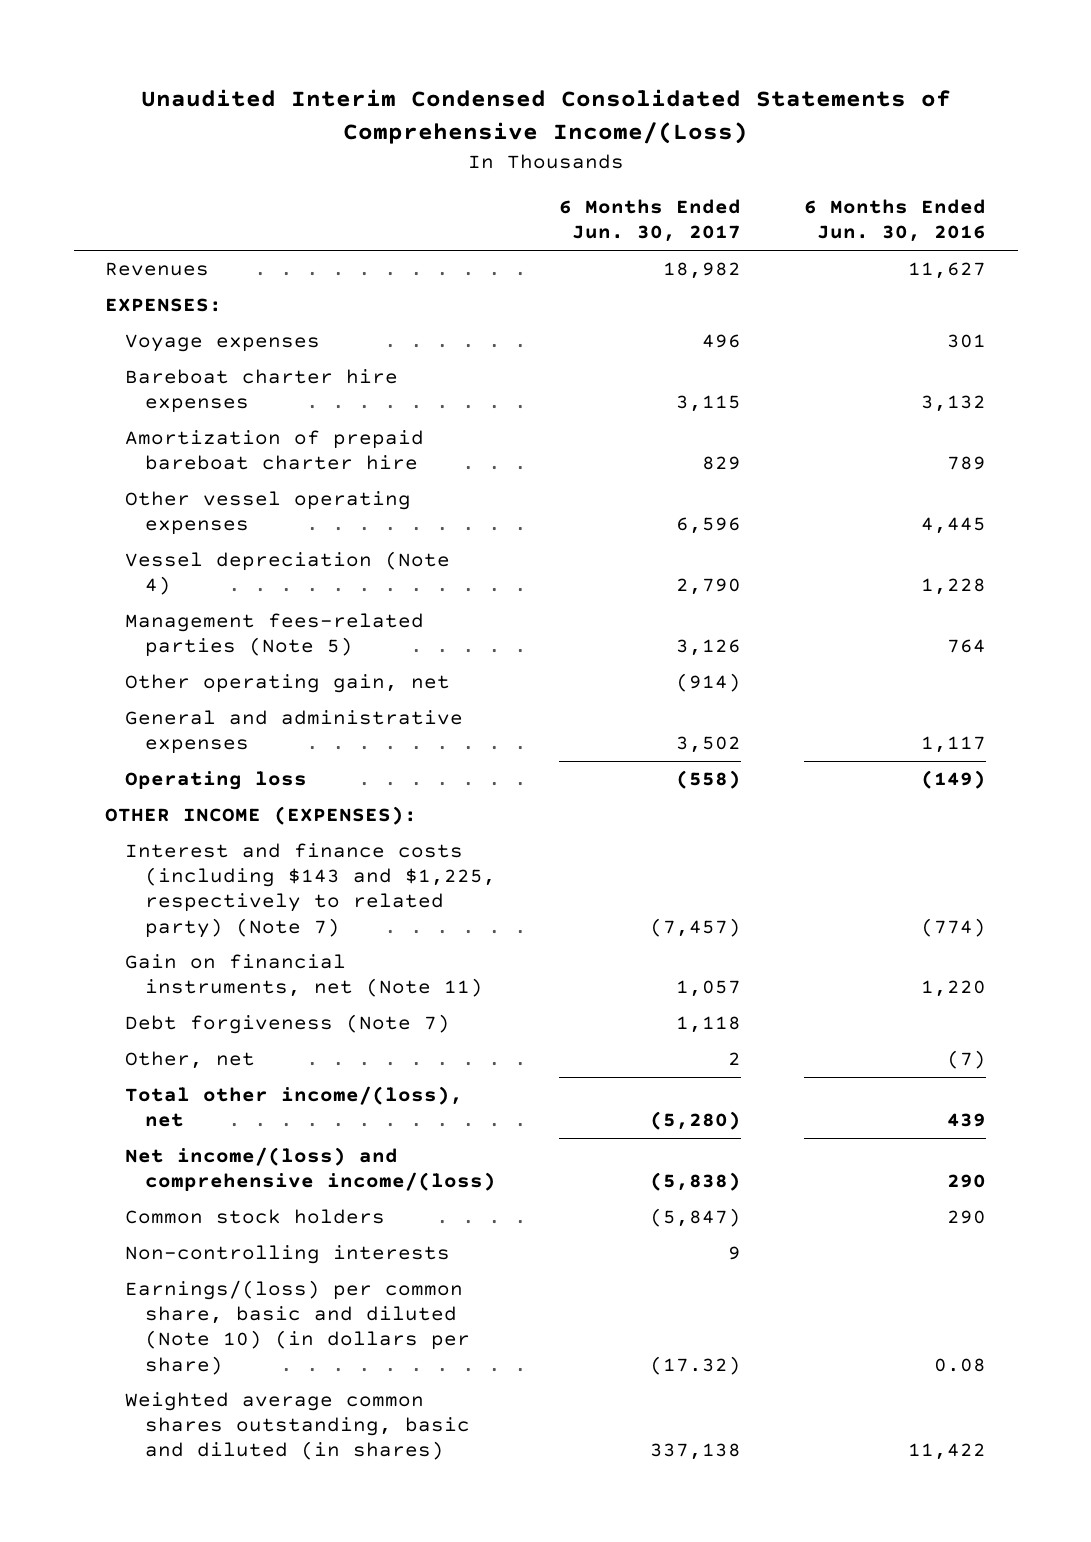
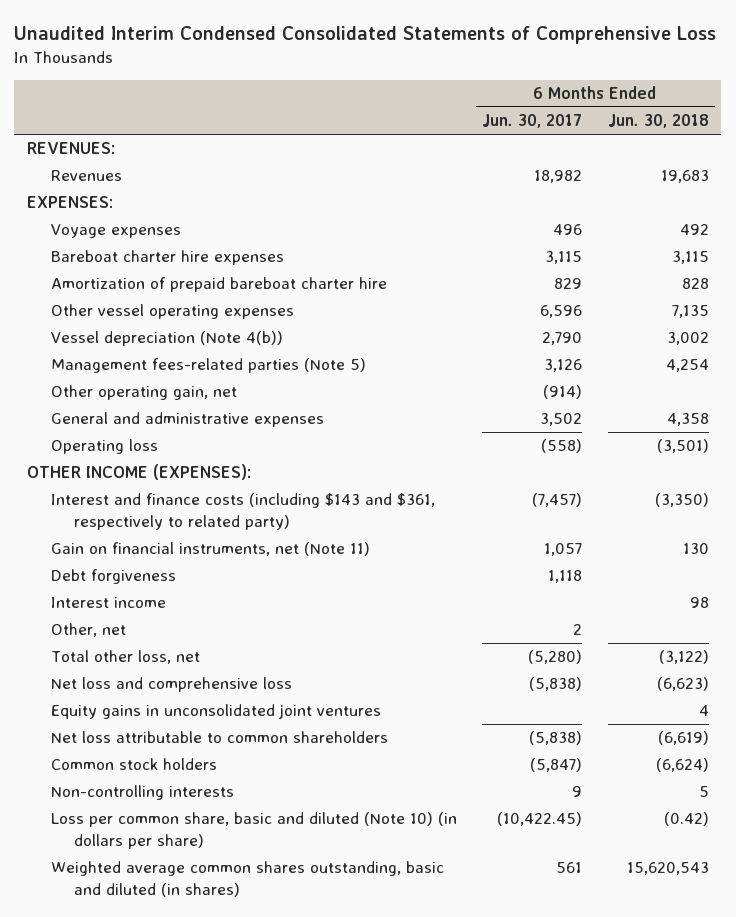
[140,89,951,145] Unaudited Interim Condensed Consolidated Statements of Comprehensive Income/(Loss) -> [14,26,717,45] Unaudited Interim Condensed Consolidated Statements of Comprehensive Loss
[804,199,987,243] 6 Months Ended Jun. 30, 2016 -> none
none -> [607,114,709,129] Jun. 30, 2018
none -> [26,142,115,155] REVENUES:
[124,551,450,596] Vessel depreciation (Note 4) -> [50,331,283,347] Vessel depreciation (Note 4(b))
[124,843,496,938] Interest and finance costs (including $143 and $1,225, respectively to related party) (Note 7) -> [50,493,435,530] Interest and finance costs (including $143 and $361, respectively to related party)
[124,1014,450,1035] Debt forgiveness (Note 7) -> [50,569,176,585] Debt forgiveness
none -> [50,597,166,609] Interest income
[124,1086,463,1128] Total other income/(loss), net -> [50,650,200,665] Total other loss, net
[124,1147,496,1192] Net income/(loss) and comprehensive income/(loss) -> [50,677,292,693] Net loss and comprehensive loss
none -> [50,704,381,720] Equity gains in unconsolidated joint ventures
none -> [50,731,388,744] Net loss attributable to common shareholders
[124,1280,470,1375] Earnings/(loss) per common share, basic and diluted (Note 10) (in dollars per share) -> [50,812,457,849] Loss per common share, basic and diluted (Note 10) (in dollars per share)
[649,1355,741,1375] (17.32) -> [497,812,583,827] (10,422.45)
[649,1443,741,1461] 337,138 -> [556,862,583,874] 561

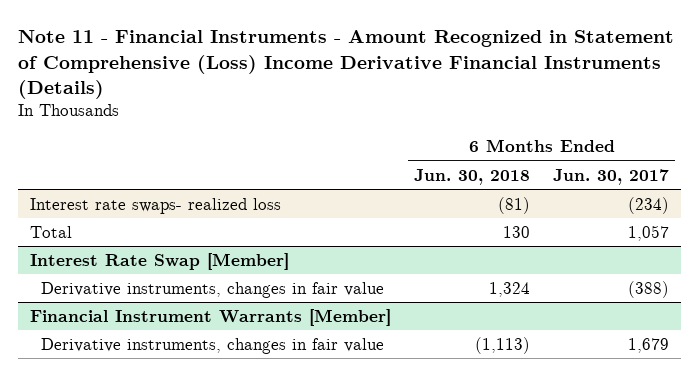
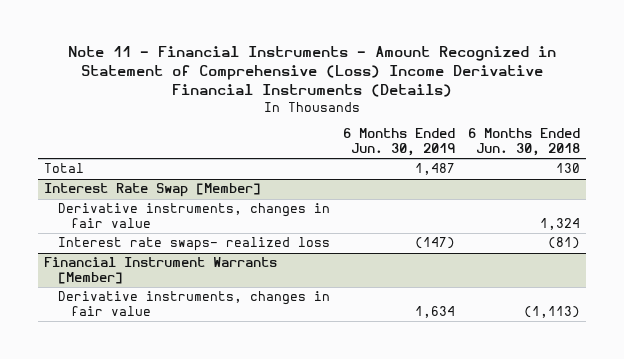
[553,168,670,185] Jun. 30, 2017 -> none
none -> [342,128,455,157] 6 Months Ended Jun. 30, 2019
[29,197,281,214] Interest rate swaps- realized loss -> none
none -> [57,237,330,252] Interest rate swaps- realized loss

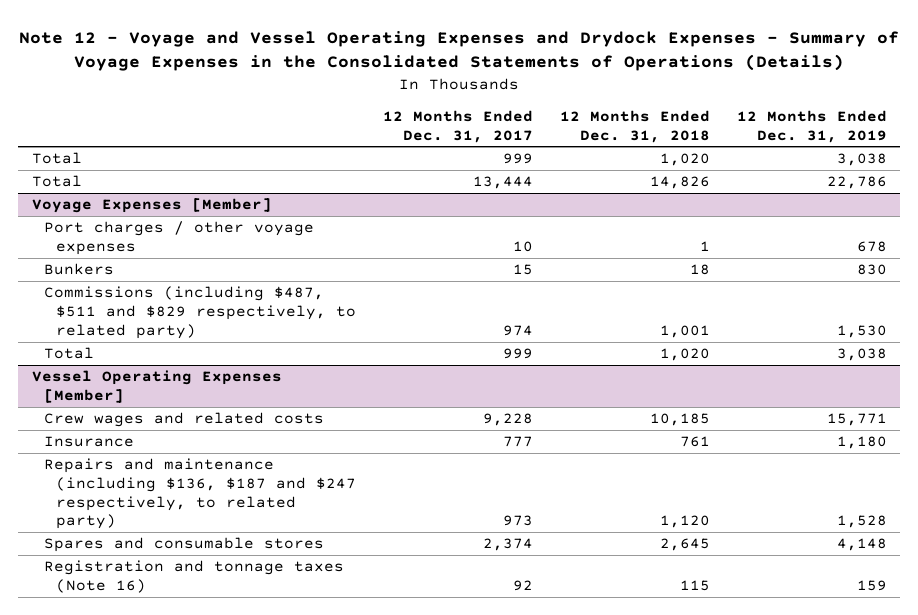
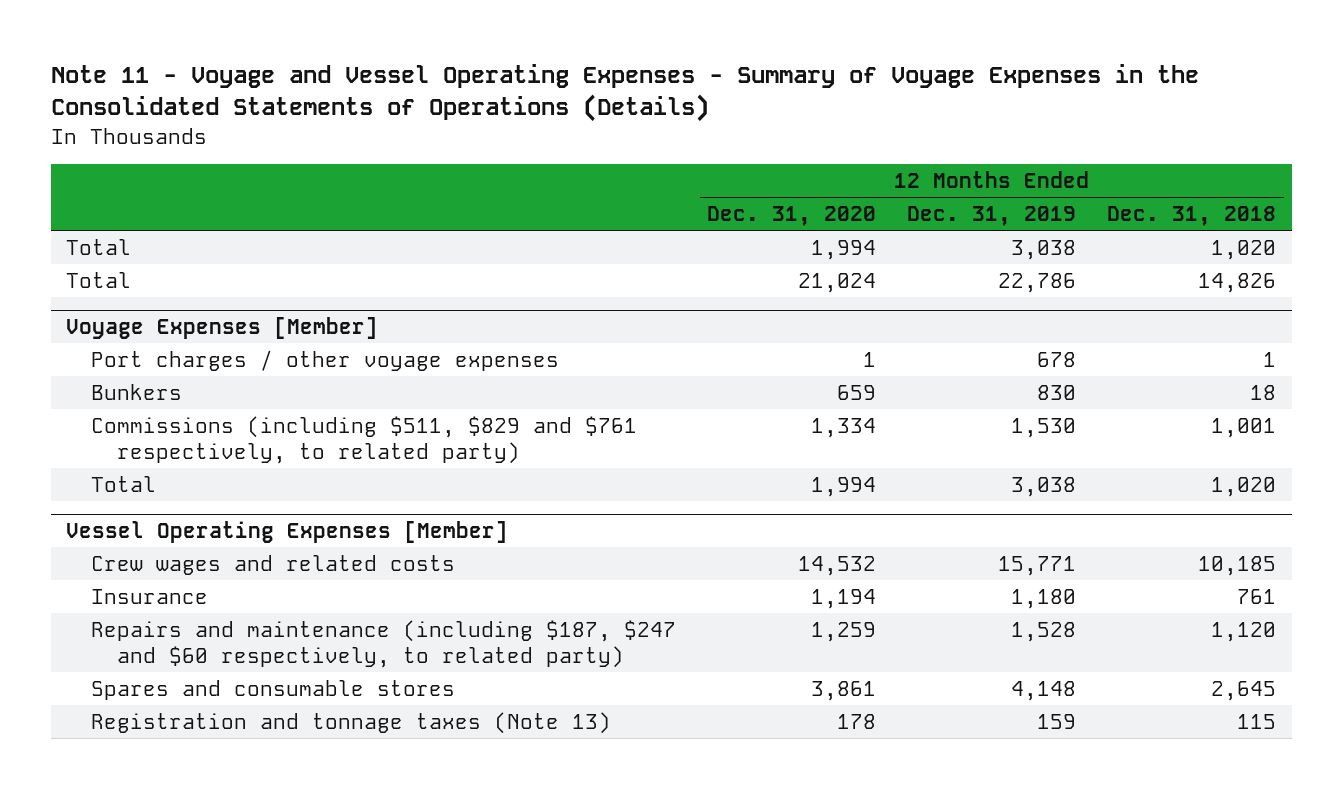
[19,30,900,72] Note 12 - Voyage and Vessel Operating Expenses and Drydock Expenses - Summary of Voyage Expenses in the Consolidated Statements of Operations (Details) -> [50,63,1199,123] Note 11 - Voyage and Vessel Operating Expenses - Summary of Voyage Expenses in the Consolidated Statements of Operations (Details)
[382,109,533,143] 12 Months Ended Dec. 31, 2017 -> none
none -> [707,206,877,227] Dec. 31, 2020
[43,286,356,339] Commissions (including $487, $511 and $829 respectively, to related party) -> [91,415,638,464] Commissions (including $511, $829 and $761 respectively, to related party)
[43,458,356,530] Repairs and maintenance (including $136, $187 and $247 respectively, to related party) -> [91,619,677,668] Repairs and maintenance (including $187, $247 and $60 respectively, to related party)
[43,560,344,593] Registration and tonnage taxes (Note 16) -> [91,711,612,734] Registration and tonnage taxes (Note 13)

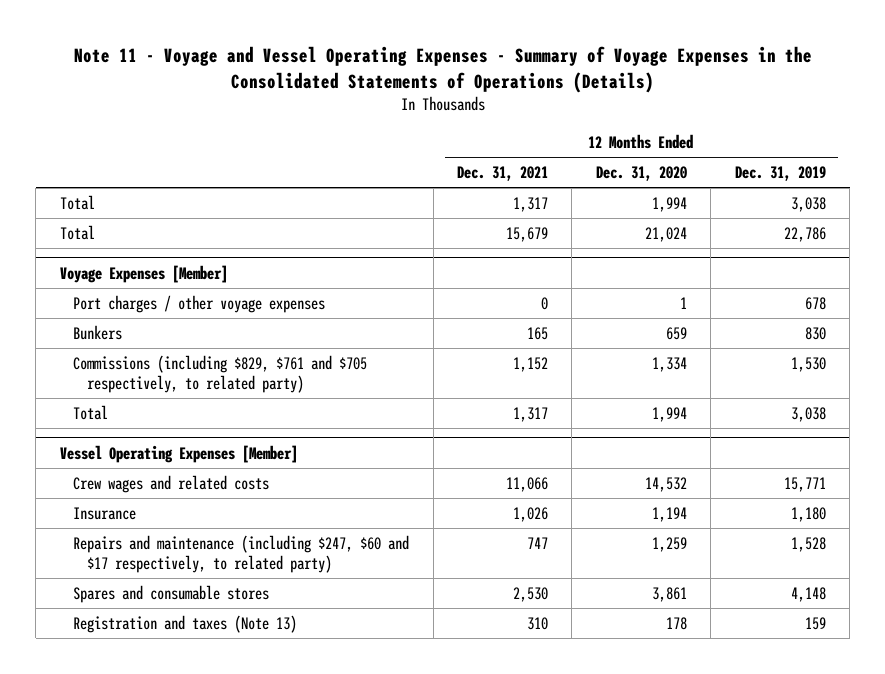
[1107,206,1277,227] Dec. 31, 2018 -> none
none -> [457,166,549,182] Dec. 31, 2021
[91,415,638,464] Commissions (including $511, $829 and $761 respectively, to related party) -> [73,354,368,393] Commissions (including $829, $761 and $705 respectively, to related party)
[91,619,677,668] Repairs and maintenance (including $187, $247 and $60 respectively, to related party) -> [73,534,410,573] Repairs and maintenance (including $247, $60 and $17 respectively, to related party)
[91,711,612,734] Registration and tonnage taxes (Note 13) -> [73,614,298,633] Registration and taxes (Note 13)

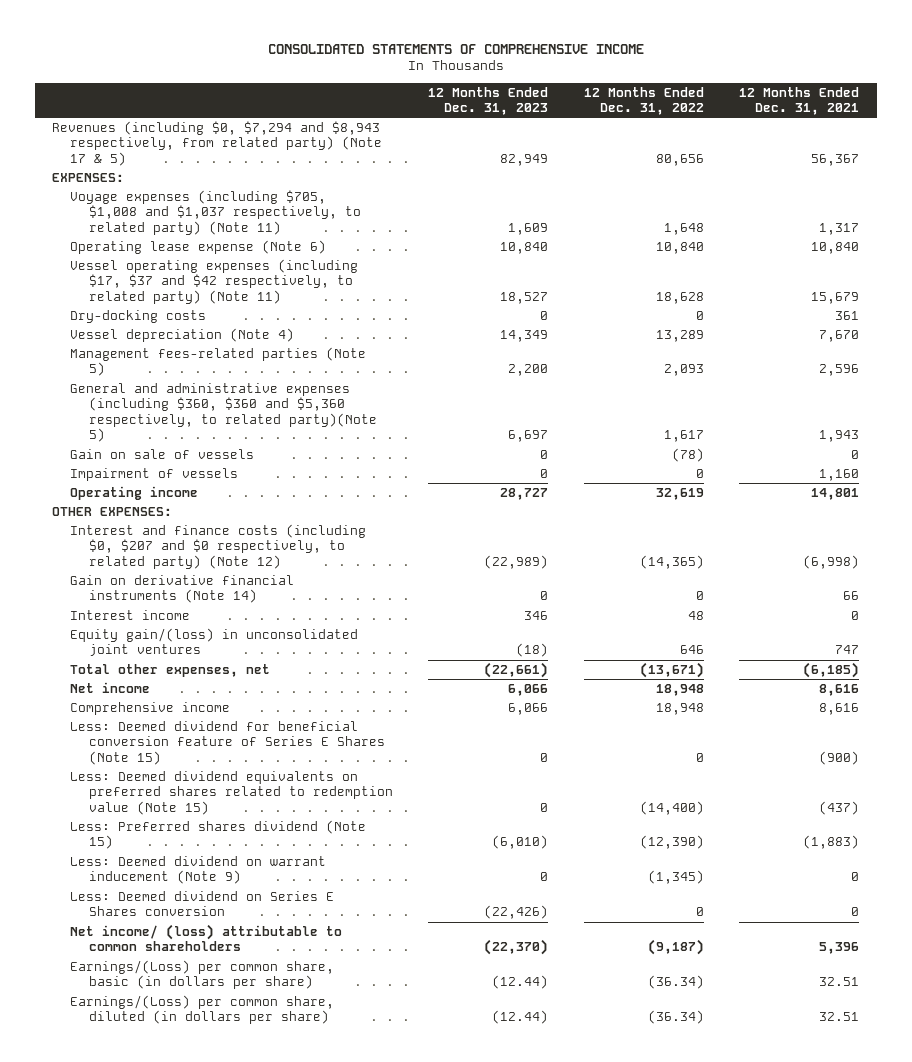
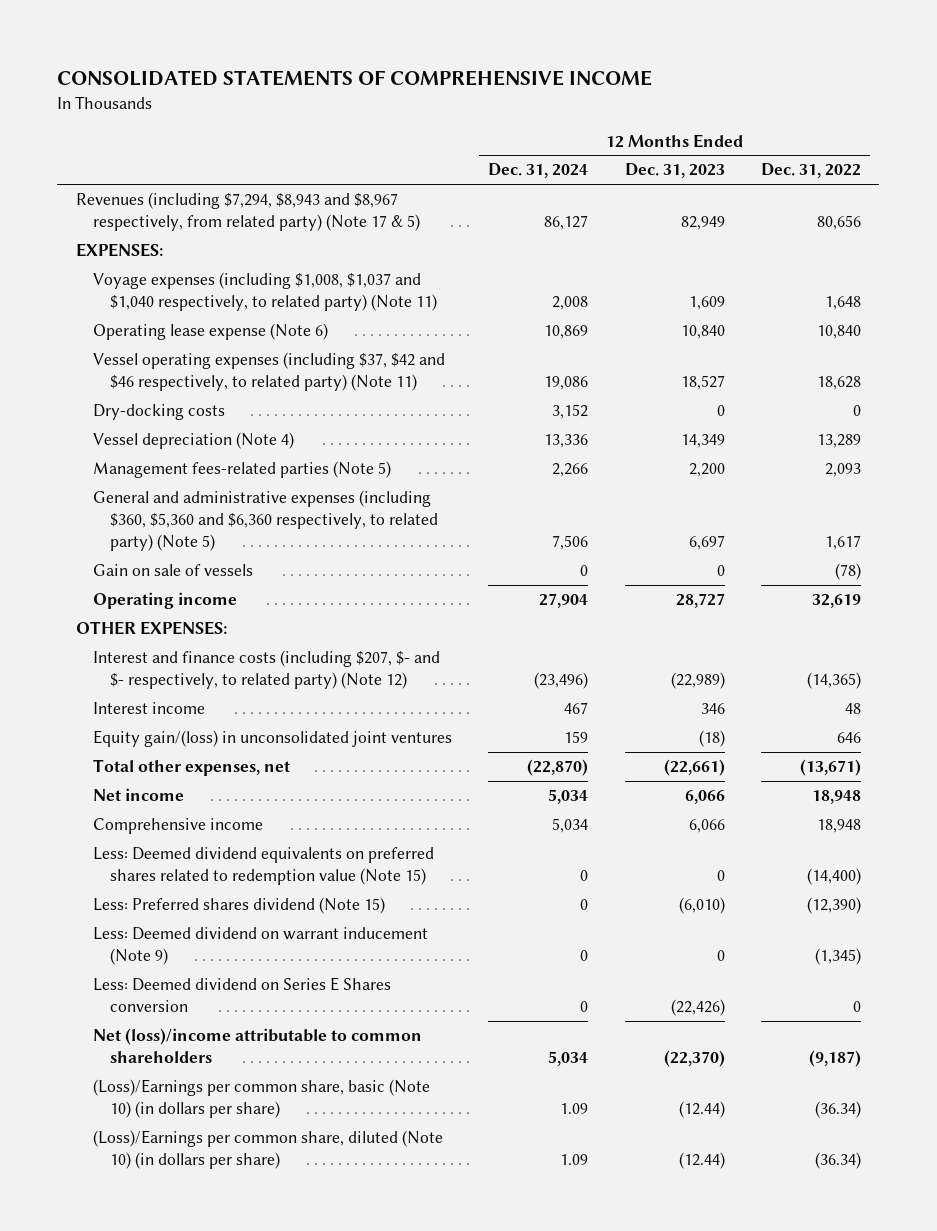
[739,86,860,116] 12 Months Ended Dec. 31, 2021 -> none
none -> [488,163,589,179] Dec. 31, 2024
[52,120,383,166] Revenues (including $0, $7,294 and $8,943 respectively, from related party) (Note 17 & 5) -> [75,192,420,232] Revenues (including $7,294, $8,943 and $8,967 respectively, from related party) (Note 17 & 5)
[70,189,361,235] Voyage expenses (including $705, $1,008 and $1,037 respectively, to related party) (Note 11) -> [92,272,438,312] Voyage expenses (including $1,008, $1,037 and $1,040 respectively, to related party) (Note 11)
[70,258,359,304] Vessel operating expenses (including $17, $37 and $42 respectively, to related party) (Note 11) -> [92,352,445,392] Vessel operating expenses (including $37, $42 and $46 respectively, to related party) (Note 11)
[70,382,377,443] General and administrative expenses (including $360, $360 and $5,360 respectively, to related party)(Note 5) -> [92,490,439,552] General and administrative expenses (including $360, $5,360 and $6,360 respectively, to related party) (Note 5)
[70,467,239,481] Impairment of vessels -> none
[70,574,295,604] Gain on derivative financial instruments (Note 14) -> none
[70,523,367,569] Interest and finance costs (including $0, $207 and $0 respectively, to related party) (Note 12) -> [92,650,440,690] Interest and finance costs (including $207, $- and $- respectively, to related party) (Note 12)
[70,720,385,765] Less: Deemed dividend for beneficial conversion feature of Series E Shares (Note 15) -> none
[70,923,343,952] Net income/ (loss) attributable to common shareholders -> [92,1028,422,1064] Net (loss)/income attributable to common shareholders
[70,959,335,990] Earnings/(Loss) per common share, basic (in dollars per share) -> [92,1079,430,1119] (Loss)/Earnings per common share, basic (Note 10) (in dollars per share)
[70,994,335,1025] Earnings/(Loss) per common share, diluted (in dollars per share) -> [92,1130,443,1170] (Loss)/Earnings per common share, diluted (Note 10) (in dollars per share)

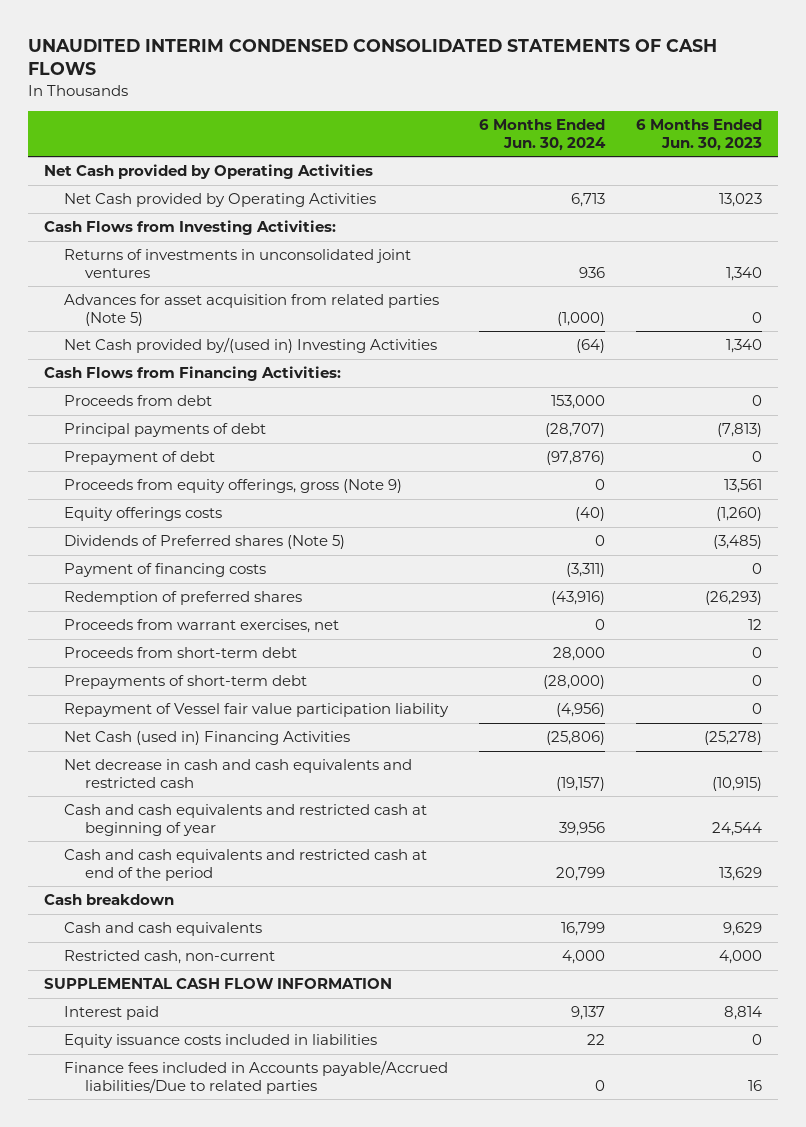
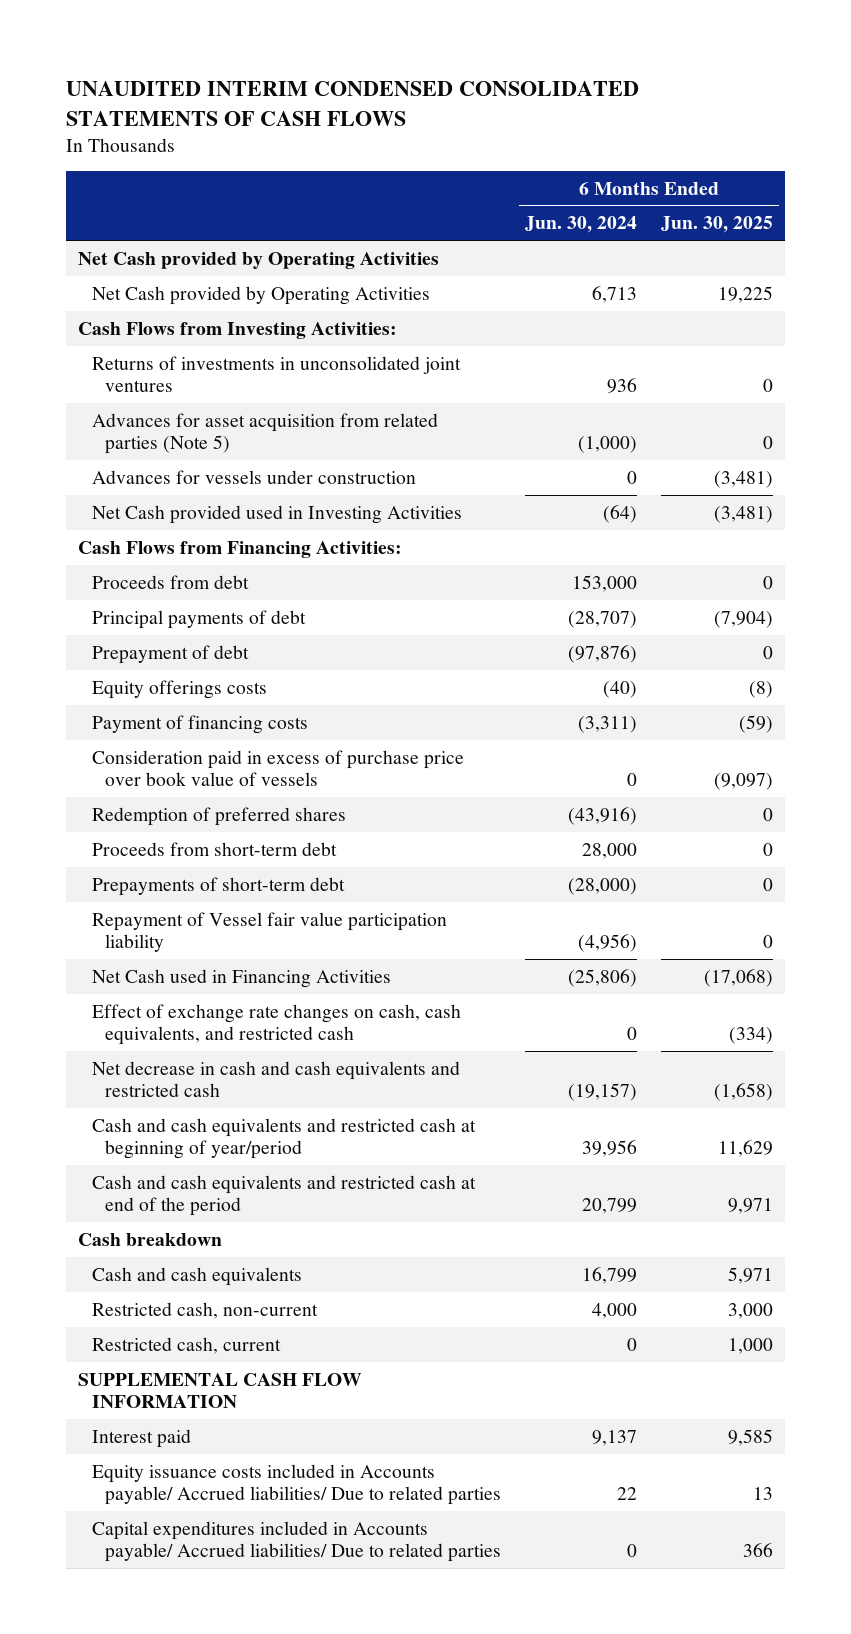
[636,118,763,151] 6 Months Ended Jun. 30, 2023 -> none
none -> [661,216,774,234] Jun. 30, 2025
none -> [91,469,416,484] Advances for vessels under construction
[64,337,438,354] Net Cash provided by/(used in) Investing Activities -> [91,504,462,524] Net Cash provided used in Investing Activities
[64,479,403,494] Proceeds from equity offerings, gross (Note 9) -> none
[64,535,346,550] Dividends of Preferred shares (Note 5) -> none
none -> [91,749,464,787] Consideration paid in excess of purchase price over book value of vessels
[64,619,340,634] Proceeds from warrant exercises, net -> none
[64,731,351,746] Net Cash (used in) Financing Activities -> [91,968,391,988] Net Cash used in Financing Activities
none -> [91,1003,461,1046] Effect of exchange rate changes on cash, cash equivalents, and restricted cash
[64,804,428,836] Cash and cash equivalents and restricted cash at beginning of year -> [91,1117,476,1160] Cash and cash equivalents and restricted cash at beginning of year/period
none -> [91,1336,281,1354] Restricted cash, current
[64,1034,378,1049] Equity issuance costs included in liabilities -> [91,1463,502,1506] Equity issuance costs included in Accounts payable/ Accrued liabilities/ Due to related parties
[64,1060,449,1094] Finance fees included in Accounts payable/Accrued liabilities/Due to related parties -> [91,1520,502,1563] Capital expenditures included in Accounts payable/ Accrued liabilities/ Due to related parties

